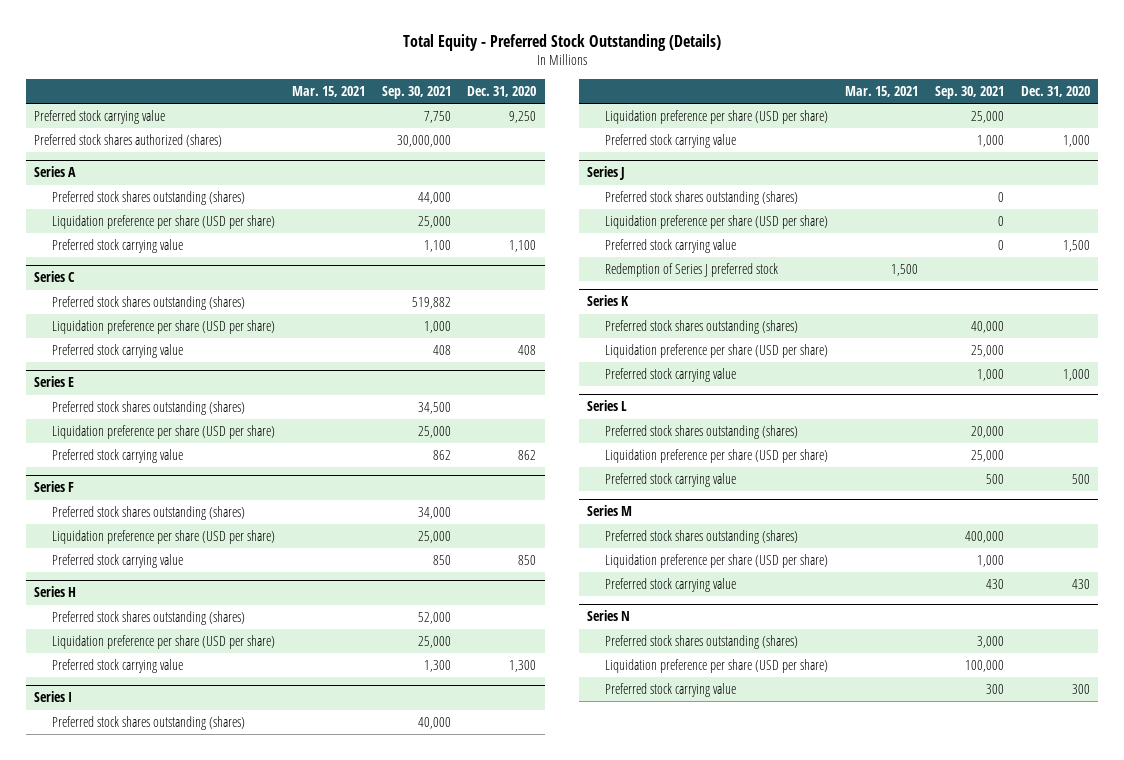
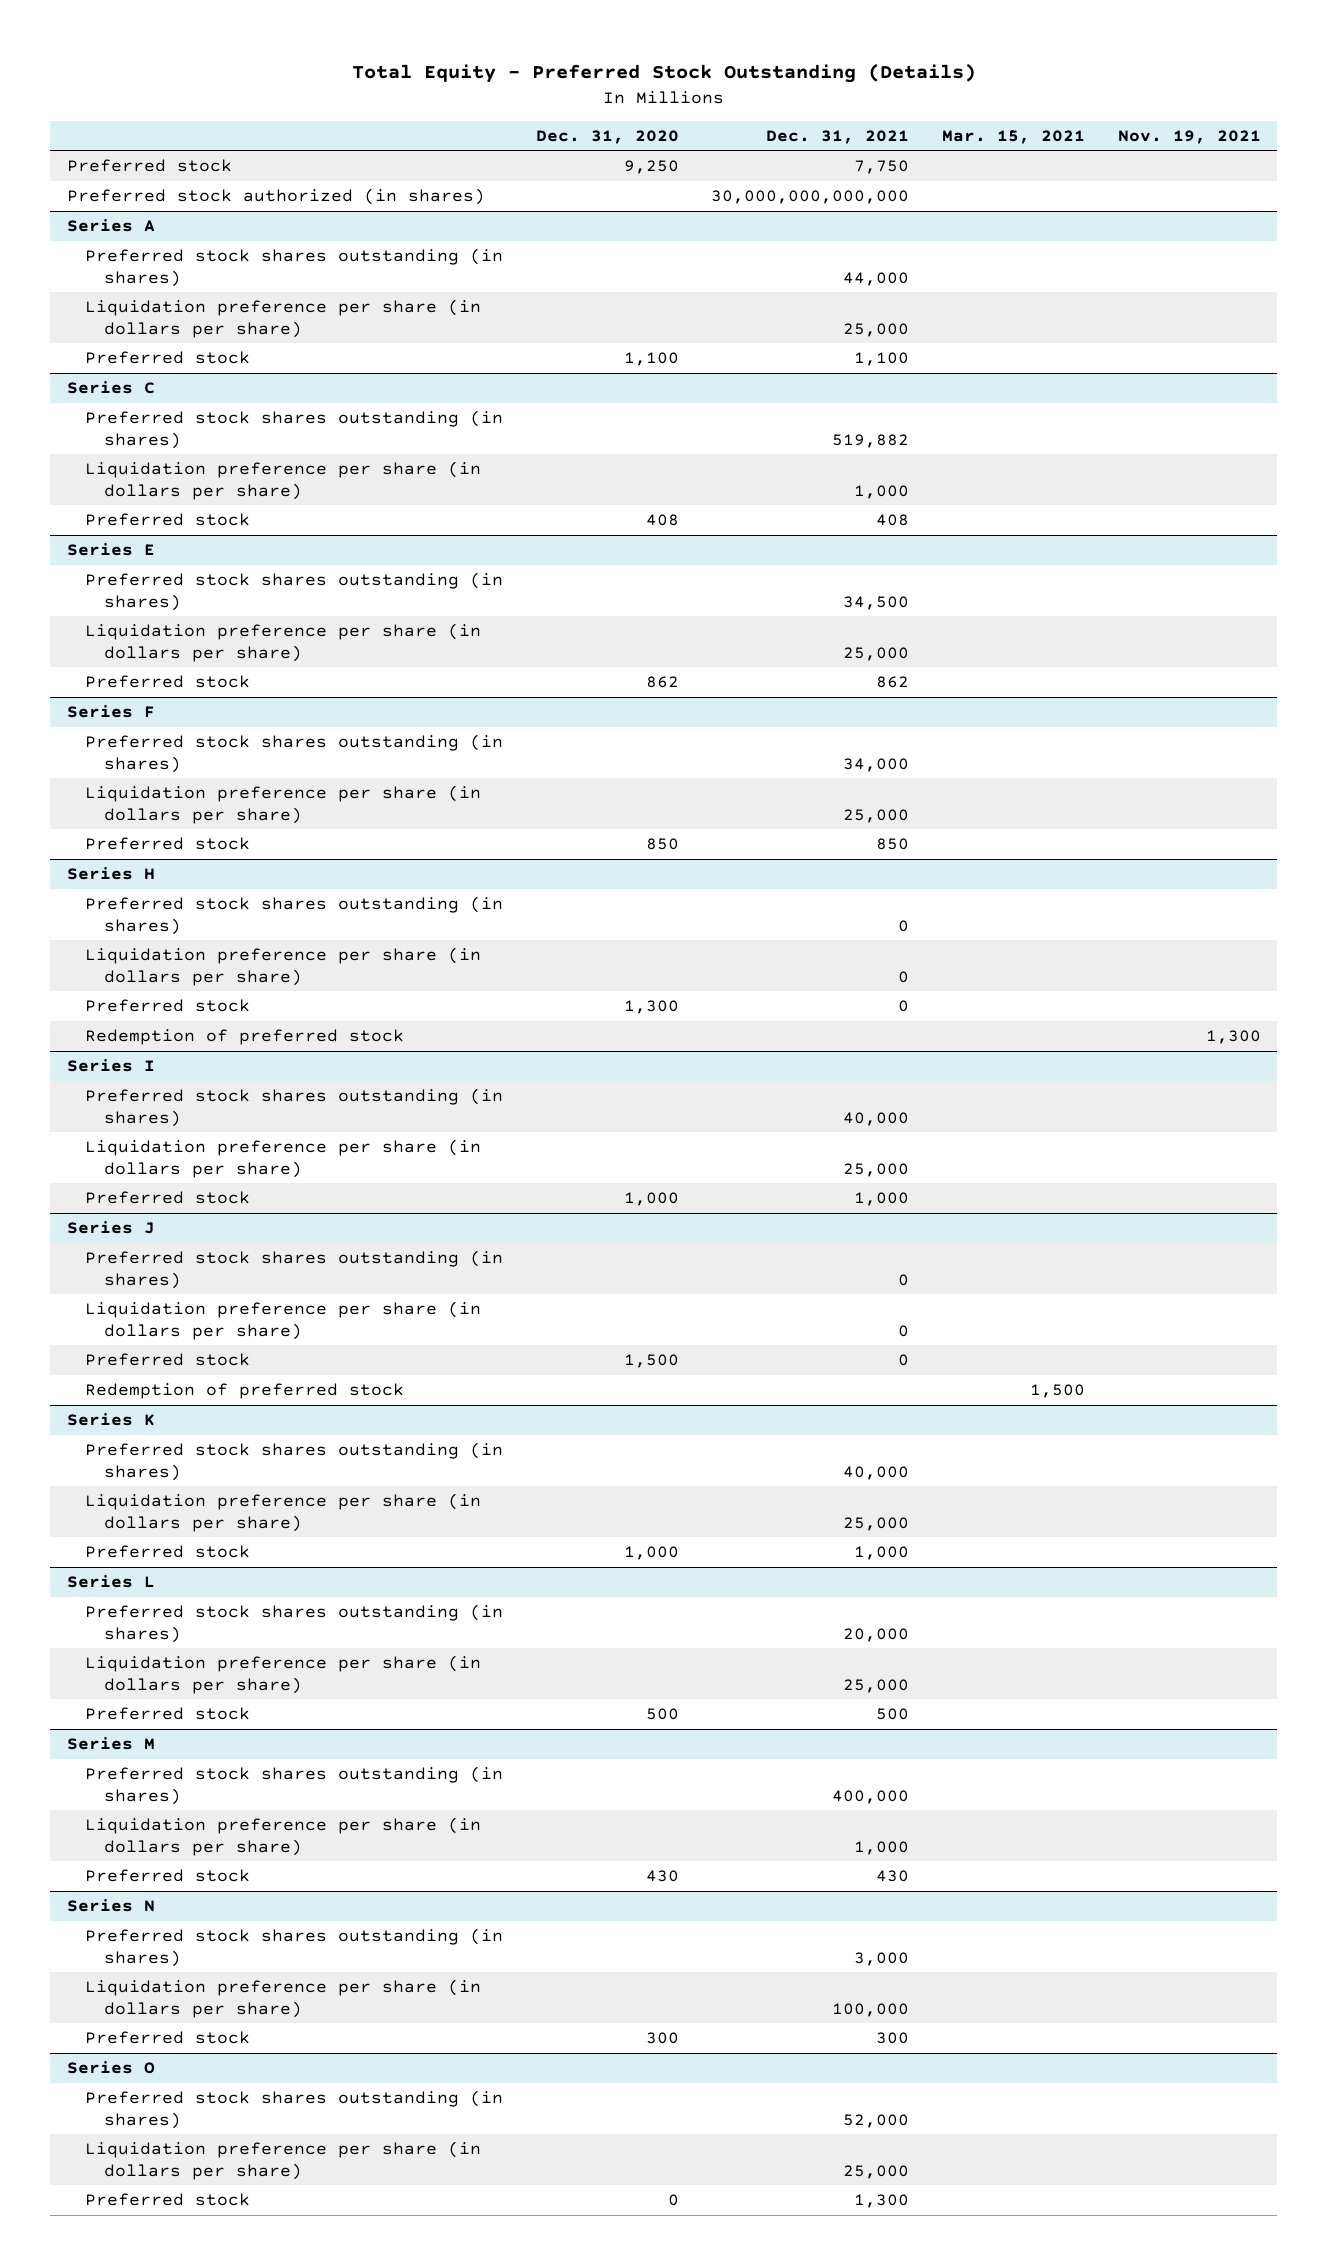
[381,85,451,99] Sep. 30, 2021 -> none
none -> [766,129,910,144] Dec. 31, 2021
none -> [1117,129,1261,144] Nov. 19, 2021
[34,110,166,125] Preferred stock carrying value -> [66,159,232,173] Preferred stock
[34,134,223,148] Preferred stock shares authorized (shares) -> [66,188,485,206] Preferred stock authorized (in shares)
[51,191,245,206] Preferred stock shares outstanding (shares) -> [85,248,504,287] Preferred stock shares outstanding (in shares)
[51,215,275,230] Liquidation preference per share (USD per share) -> [85,299,482,338] Liquidation preference per share (in dollars per share)
[51,239,183,254] Preferred stock carrying value -> [85,351,251,365] Preferred stock
[51,296,245,311] Preferred stock shares outstanding (shares) -> [85,410,504,449] Preferred stock shares outstanding (in shares)
[51,320,275,335] Liquidation preference per share (USD per share) -> [85,461,482,500] Liquidation preference per share (in dollars per share)
[51,344,183,359] Preferred stock carrying value -> [85,513,251,527] Preferred stock
[51,401,245,416] Preferred stock shares outstanding (shares) -> [85,572,504,611] Preferred stock shares outstanding (in shares)
[51,425,275,440] Liquidation preference per share (USD per share) -> [85,623,482,662] Liquidation preference per share (in dollars per share)
[51,449,183,464] Preferred stock carrying value -> [85,675,251,689] Preferred stock
[51,506,245,521] Preferred stock shares outstanding (shares) -> [85,734,504,773] Preferred stock shares outstanding (in shares)
[51,530,275,545] Liquidation preference per share (USD per share) -> [85,785,482,824] Liquidation preference per share (in dollars per share)
[51,554,183,569] Preferred stock carrying value -> [85,837,251,851] Preferred stock
[51,611,245,626] Preferred stock shares outstanding (shares) -> [85,896,504,935] Preferred stock shares outstanding (in shares)
[51,635,275,650] Liquidation preference per share (USD per share) -> [85,947,482,986] Liquidation preference per share (in dollars per share)
[51,659,183,674] Preferred stock carrying value -> [85,999,251,1013] Preferred stock
none -> [85,1029,405,1046] Redemption of preferred stock
[51,716,245,731] Preferred stock shares outstanding (shares) -> [85,1088,504,1127] Preferred stock shares outstanding (in shares)
[604,110,828,125] Liquidation preference per share (USD per share) -> [85,1139,482,1178] Liquidation preference per share (in dollars per share)
[604,134,736,149] Preferred stock carrying value -> [85,1191,251,1205] Preferred stock
[604,191,798,206] Preferred stock shares outstanding (shares) -> [85,1250,504,1289] Preferred stock shares outstanding (in shares)
[604,215,828,230] Liquidation preference per share (USD per share) -> [85,1301,482,1340] Liquidation preference per share (in dollars per share)
[604,239,736,254] Preferred stock carrying value -> [85,1353,251,1367] Preferred stock
[604,263,778,278] Redemption of Series J preferred stock -> [85,1383,405,1400] Redemption of preferred stock
[604,320,798,335] Preferred stock shares outstanding (shares) -> [85,1442,504,1481] Preferred stock shares outstanding (in shares)
[604,344,828,359] Liquidation preference per share (USD per share) -> [85,1493,482,1532] Liquidation preference per share (in dollars per share)
[604,368,736,383] Preferred stock carrying value -> [85,1545,251,1559] Preferred stock
[604,425,798,440] Preferred stock shares outstanding (shares) -> [85,1604,504,1643] Preferred stock shares outstanding (in shares)
[604,449,828,464] Liquidation preference per share (USD per share) -> [85,1655,482,1694] Liquidation preference per share (in dollars per share)
[604,473,736,488] Preferred stock carrying value -> [85,1707,251,1721] Preferred stock
[604,530,798,545] Preferred stock shares outstanding (shares) -> [85,1766,504,1805] Preferred stock shares outstanding (in shares)
[604,554,828,569] Liquidation preference per share (USD per share) -> [85,1817,482,1856] Liquidation preference per share (in dollars per share)
[604,578,736,593] Preferred stock carrying value -> [85,1869,251,1883] Preferred stock
[604,635,798,650] Preferred stock shares outstanding (shares) -> [85,1928,504,1967] Preferred stock shares outstanding (in shares)
[604,659,828,674] Liquidation preference per share (USD per share) -> [85,1979,482,2018] Liquidation preference per share (in dollars per share)
[604,683,736,698] Preferred stock carrying value -> [85,2031,251,2045] Preferred stock
none -> [66,2061,155,2075] Series O
none -> [85,2090,504,2129] Preferred stock shares outstanding (in shares)
none -> [85,2141,482,2180] Liquidation preference per share (in dollars per share)
none -> [85,2193,251,2207] Preferred stock

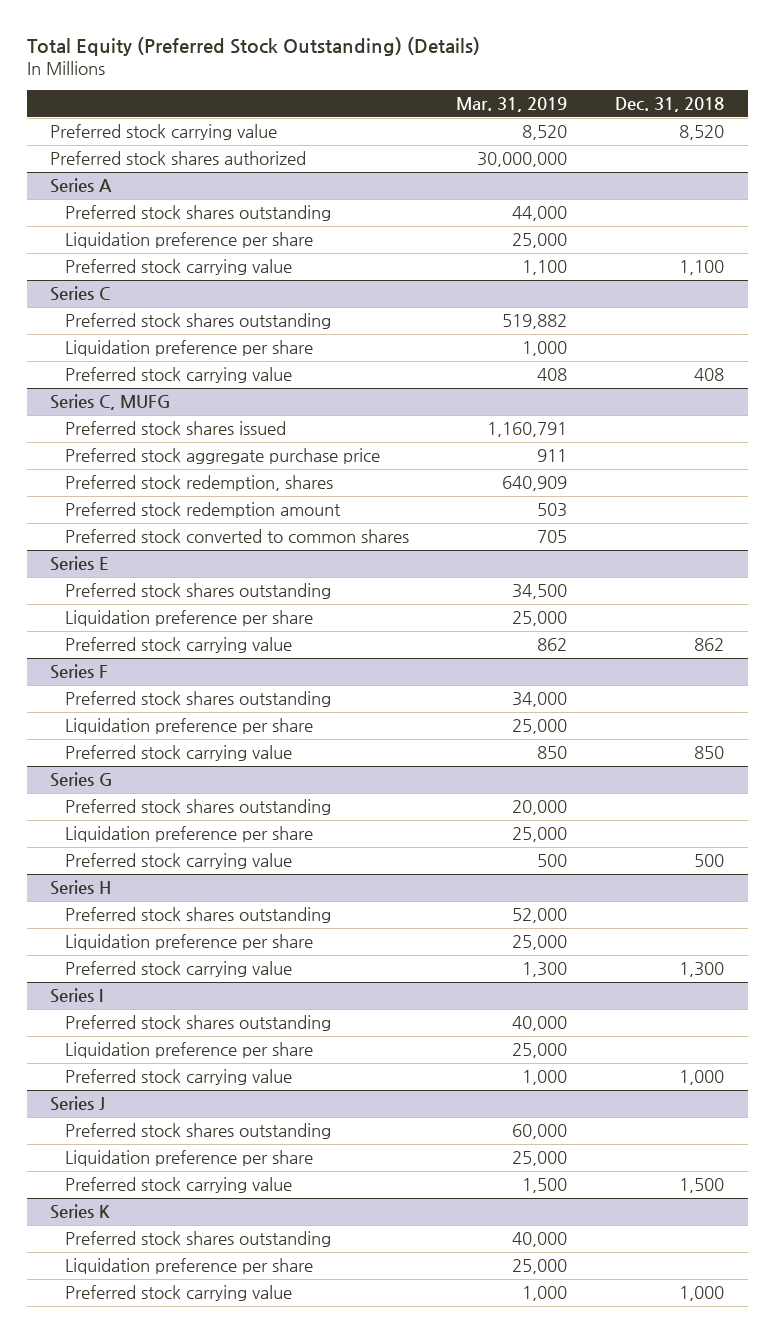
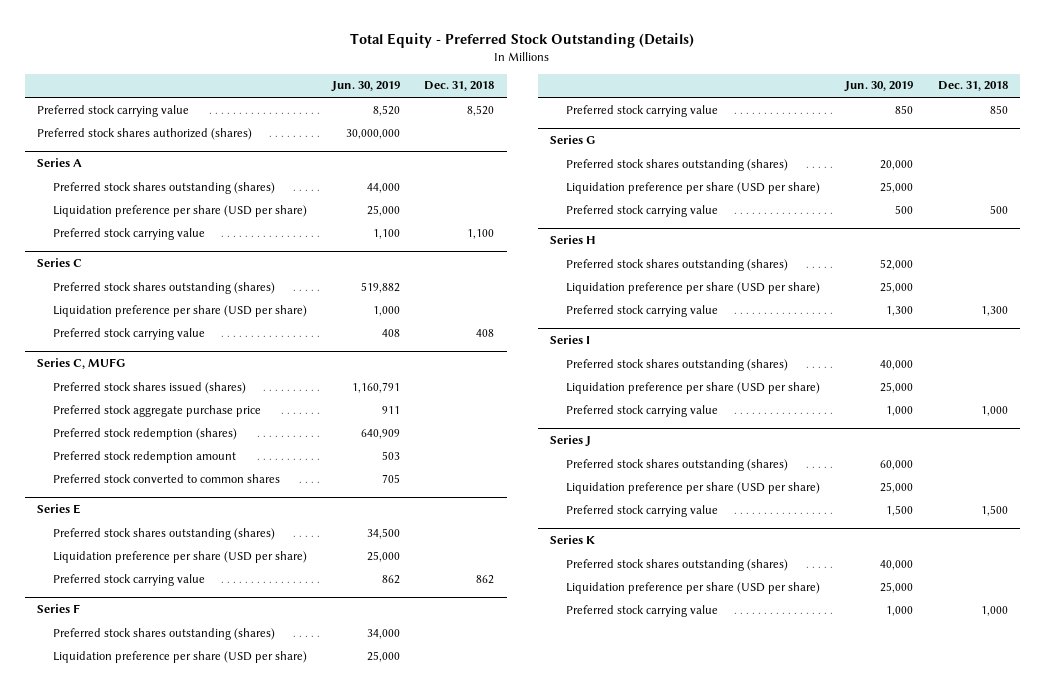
[26,36,480,56] Total Equity (Preferred Stock Outstanding) (Details) -> [350,33,695,49] Total Equity - Preferred Stock Outstanding (Details)
[456,97,568,113] Mar. 31, 2019 -> none
none -> [330,81,400,93] Jun. 30, 2019
[50,151,307,166] Preferred stock shares authorized -> [37,127,253,140] Preferred stock shares authorized (shares)
[64,205,331,222] Preferred stock shares outstanding -> [53,181,276,194] Preferred stock shares outstanding (shares)
[64,232,313,249] Liquidation preference per share -> [53,204,308,217] Liquidation preference per share (USD per share)
[64,313,331,330] Preferred stock shares outstanding -> [53,281,276,294] Preferred stock shares outstanding (shares)
[64,340,313,357] Liquidation preference per share -> [53,304,308,317] Liquidation preference per share (USD per share)
[64,421,286,436] Preferred stock shares issued -> [53,381,247,394] Preferred stock shares issued (shares)
[64,475,333,492] Preferred stock redemption, shares -> [53,427,238,440] Preferred stock redemption (shares)
[64,583,331,600] Preferred stock shares outstanding -> [53,527,276,540] Preferred stock shares outstanding (shares)
[64,610,313,627] Liquidation preference per share -> [53,550,308,563] Liquidation preference per share (USD per share)
[64,691,331,708] Preferred stock shares outstanding -> [53,627,276,640] Preferred stock shares outstanding (shares)
[64,718,313,735] Liquidation preference per share -> [53,650,308,663] Liquidation preference per share (USD per share)
[64,799,331,816] Preferred stock shares outstanding -> [566,158,789,171] Preferred stock shares outstanding (shares)
[64,826,313,843] Liquidation preference per share -> [566,181,821,194] Liquidation preference per share (USD per share)
[64,907,331,924] Preferred stock shares outstanding -> [566,258,789,271] Preferred stock shares outstanding (shares)
[64,934,313,951] Liquidation preference per share -> [566,281,821,294] Liquidation preference per share (USD per share)
[64,1015,331,1032] Preferred stock shares outstanding -> [566,358,789,371] Preferred stock shares outstanding (shares)
[64,1042,313,1059] Liquidation preference per share -> [566,381,821,394] Liquidation preference per share (USD per share)
[64,1123,331,1140] Preferred stock shares outstanding -> [566,458,789,471] Preferred stock shares outstanding (shares)
[64,1150,313,1167] Liquidation preference per share -> [566,481,821,494] Liquidation preference per share (USD per share)
[64,1231,331,1248] Preferred stock shares outstanding -> [566,558,789,571] Preferred stock shares outstanding (shares)
[64,1258,313,1275] Liquidation preference per share -> [566,581,821,594] Liquidation preference per share (USD per share)

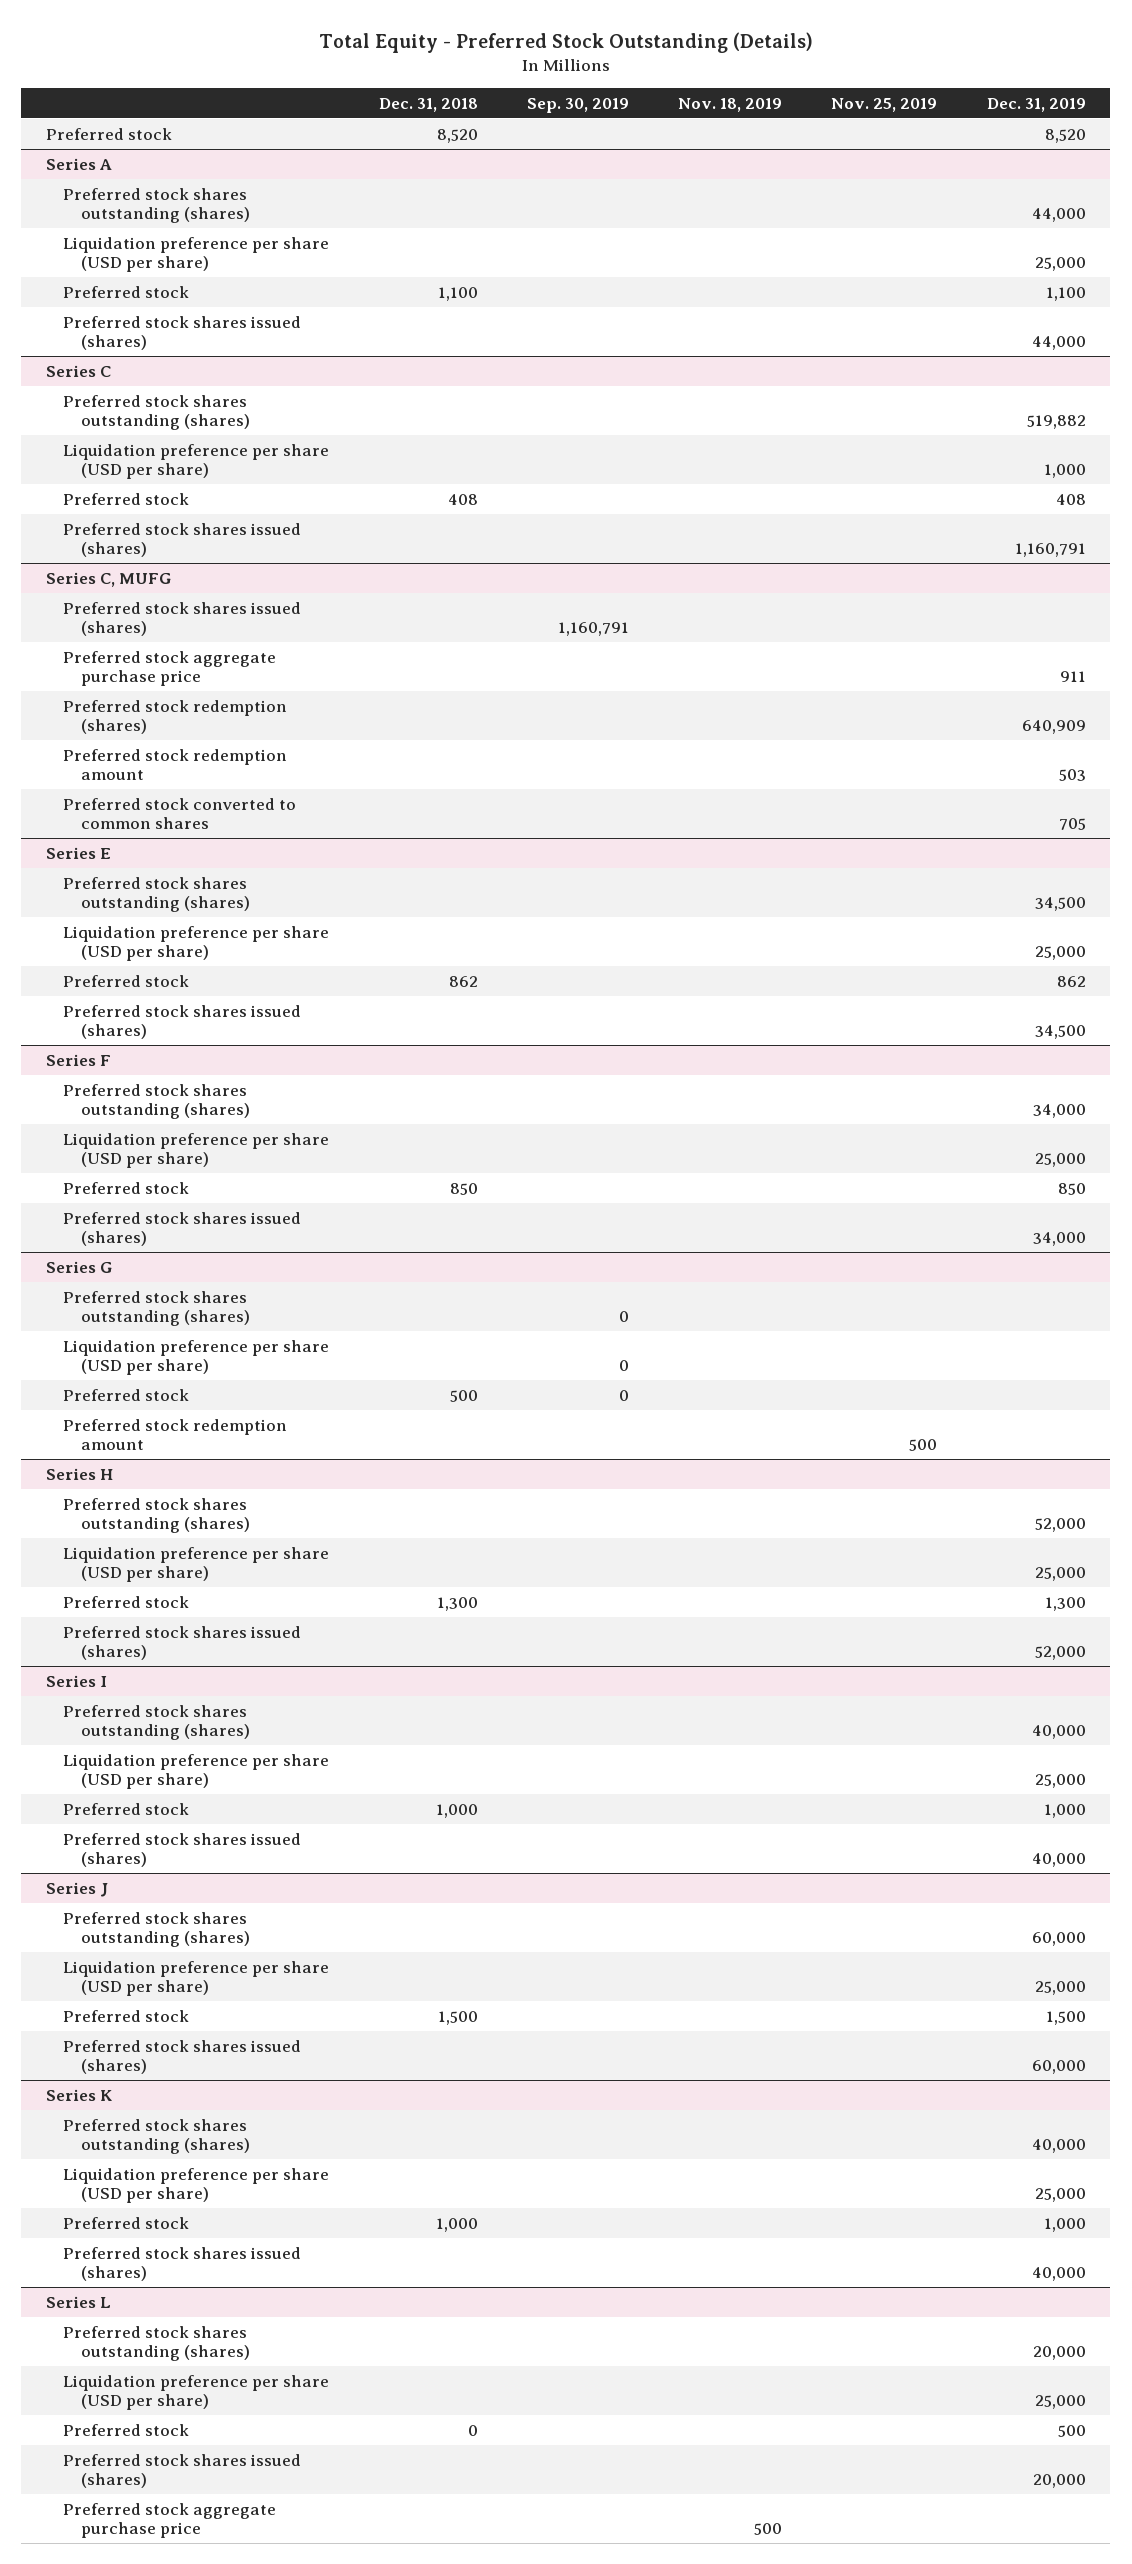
[330,81,400,93] Jun. 30, 2019 -> none
none -> [526,97,629,113] Sep. 30, 2019
none -> [678,97,783,112] Nov. 18, 2019
none -> [831,97,938,112] Nov. 25, 2019
none -> [986,97,1086,112] Dec. 31, 2019
[37,127,253,140] Preferred stock shares authorized (shares) -> none
[37,104,190,117] Preferred stock carrying value -> [45,127,172,140] Preferred stock
[53,227,206,240] Preferred stock carrying value -> [63,285,190,298] Preferred stock
none -> [63,315,302,351] Preferred stock shares issued (shares)
[53,327,206,340] Preferred stock carrying value -> [63,492,190,505] Preferred stock
none -> [63,522,302,558] Preferred stock shares issued (shares)
[53,573,206,586] Preferred stock carrying value -> [63,974,190,987] Preferred stock
none -> [63,1004,302,1040] Preferred stock shares issued (shares)
[566,104,719,117] Preferred stock carrying value -> [63,1181,190,1194] Preferred stock
none -> [63,1211,302,1247] Preferred stock shares issued (shares)
[566,204,719,217] Preferred stock carrying value -> [63,1388,190,1401] Preferred stock
none -> [63,1418,288,1451] Preferred stock redemption amount
[566,304,719,317] Preferred stock carrying value -> [63,1595,190,1608] Preferred stock
none -> [63,1625,302,1661] Preferred stock shares issued (shares)
[566,404,719,417] Preferred stock carrying value -> [63,1802,190,1815] Preferred stock
none -> [63,1832,302,1868] Preferred stock shares issued (shares)
[566,504,719,517] Preferred stock carrying value -> [63,2009,190,2022] Preferred stock
none -> [63,2039,302,2075] Preferred stock shares issued (shares)
[566,604,719,617] Preferred stock carrying value -> [63,2216,190,2229] Preferred stock
none -> [63,2246,302,2282] Preferred stock shares issued (shares)
none -> [45,2295,111,2308] Series L
none -> [63,2325,251,2362] Preferred stock shares outstanding (shares)
none -> [63,2374,330,2411] Liquidation preference per share (USD per share)
none -> [63,2423,190,2436] Preferred stock
none -> [63,2453,302,2489] Preferred stock shares issued (shares)
none -> [63,2502,277,2539] Preferred stock aggregate purchase price

